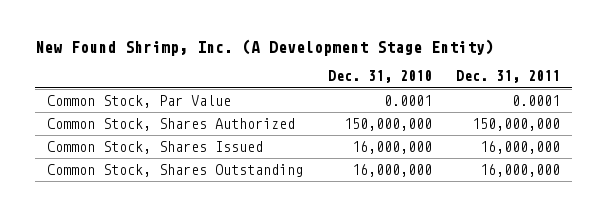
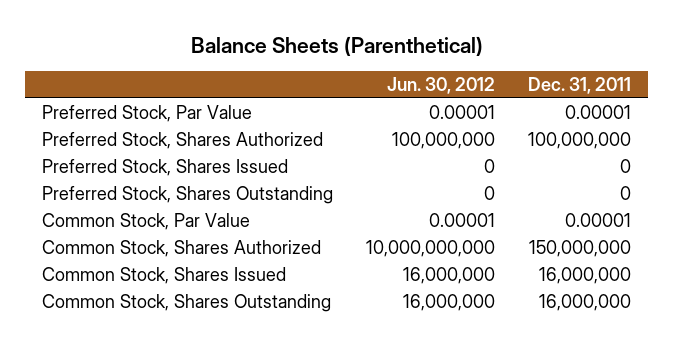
[35,38,495,56] New Found Shrimp, Inc. (A Development Stage Entity) -> [190,36,483,57] Balance Sheets (Parenthetical)
[327,70,432,84] Dec. 31, 2010 -> none
none -> [387,77,496,95] Jun. 30, 2012
none -> [41,104,252,122] Preferred Stock, Par Value
none -> [41,131,323,149] Preferred Stock, Shares Authorized
none -> [41,158,288,176] Preferred Stock, Shares Issued
none -> [41,185,333,204] Preferred Stock, Shares Outstanding
[511,94,560,106] 0.0001 -> [565,212,632,227] 0.00001

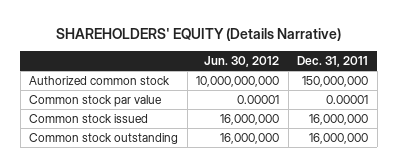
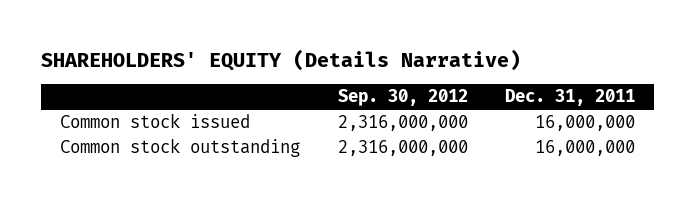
[204,56,280,68] Jun. 30, 2012 -> none
none -> [337,89,468,107] Sep. 30, 2012
[29,75,171,85] Authorized common stock -> none
[29,94,163,107] Common stock par value -> none

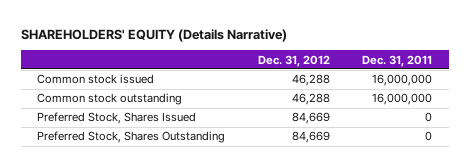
[337,89,468,107] Sep. 30, 2012 -> none
none -> [257,54,330,67] Dec. 31, 2012
none -> [37,112,197,125] Preferred Stock, Shares Issued
none -> [37,131,226,144] Preferred Stock, Shares Outstanding

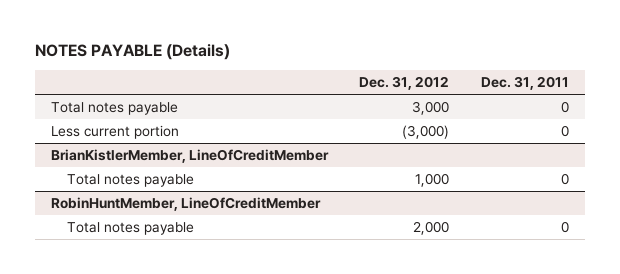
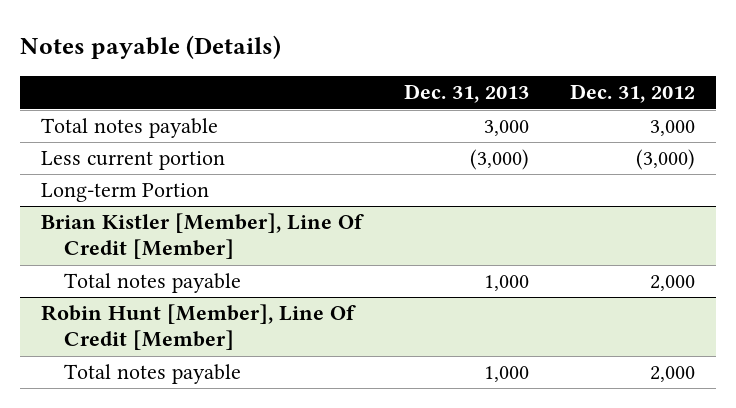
[34,44,230,61] NOTES PAYABLE (Details) -> [20,35,282,60] Notes payable (Details)
[481,75,570,90] Dec. 31, 2011 -> none
none -> [404,84,530,104] Dec. 31, 2013
[50,149,329,164] BrianKistlerMember, LineOfCreditMember -> none
[67,174,195,188] Total notes payable -> none
[50,197,321,212] RobinHuntMember, LineOfCreditMember -> none
none -> [40,183,209,203] Long-term Portion
none -> [40,213,364,260] Brian Kistler [Member], Line Of Credit [Member]
none -> [40,304,356,351] Robin Hunt [Member], Line Of Credit [Member]
none -> [63,364,241,385] Total notes payable

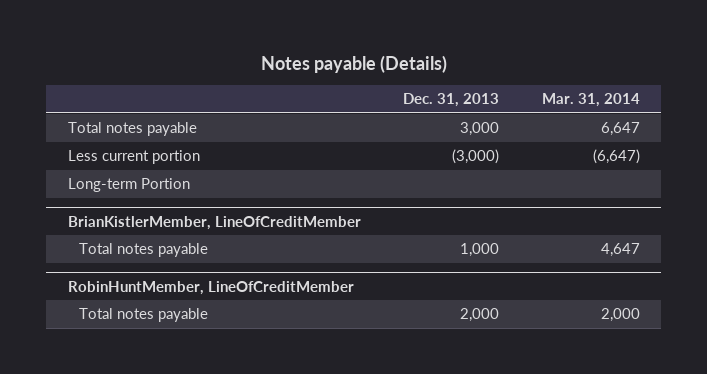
[570,84,696,104] Dec. 31, 2012 -> none
none -> [541,93,640,108] Mar. 31, 2014
[40,213,364,260] Brian Kistler [Member], Line Of Credit [Member] -> none
[63,273,241,294] Total notes payable -> none
[40,304,356,351] Robin Hunt [Member], Line Of Credit [Member] -> none
none -> [67,215,361,230] BrianKistlerMember, LineOfCreditMember
none -> [67,280,354,295] RobinHuntMember, LineOfCreditMember
none -> [79,308,209,323] Total notes payable

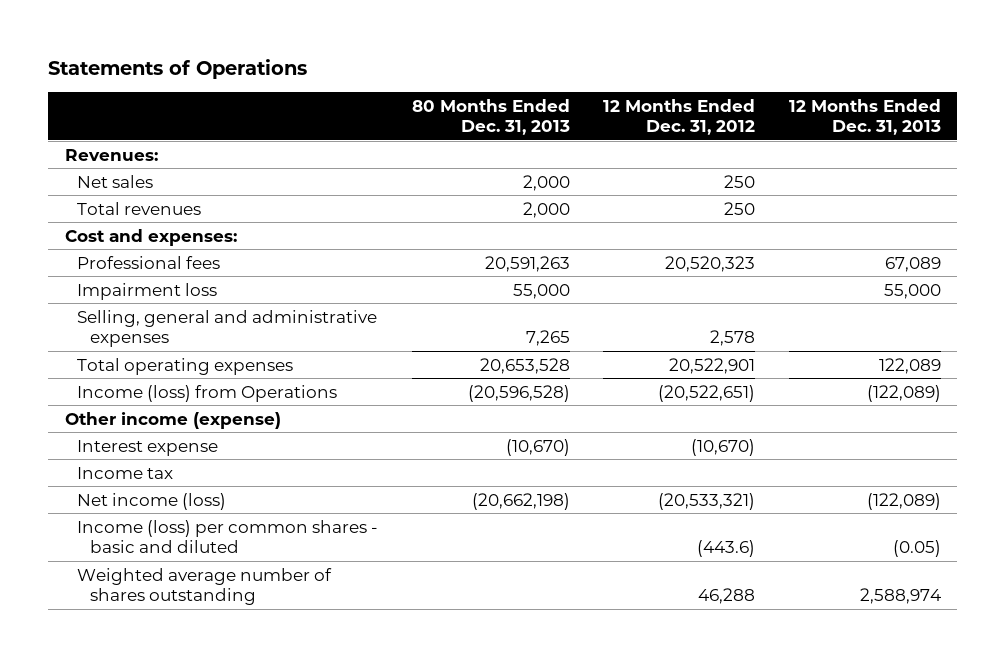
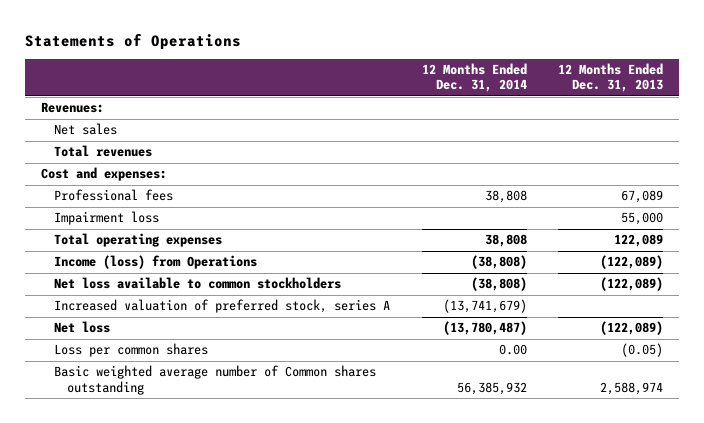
[411,98,570,135] 80 Months Ended Dec. 31, 2013 -> none
[603,98,756,135] 12 Months Ended Dec. 31, 2012 -> none
none -> [421,63,527,93] 12 Months Ended Dec. 31, 2014
[77,309,378,348] Selling, general and administrative expenses -> none
[64,411,281,429] Other income (expense) -> none
[77,439,219,456] Interest expense -> none
[77,466,174,479] Income tax -> none
none -> [53,277,341,290] Net loss available to common stockholders
none -> [53,299,390,314] Increased valuation of preferred stock, series A
[77,492,227,510] Net income (loss) -> [53,321,110,334] Net loss
[77,519,379,554] Income (loss) per common shares - basic and diluted -> [53,343,208,358] Loss per common shares
[77,567,333,606] Weighted average number of shares outstanding -> [53,365,376,395] Basic weighted average number of Common shares outstanding

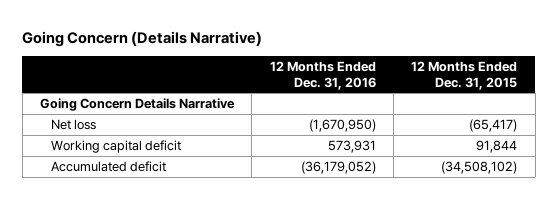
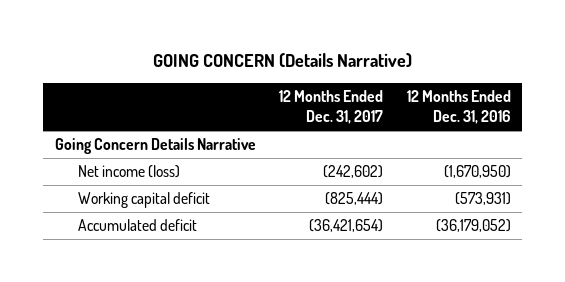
[22,30,263,47] Going Concern (Details Narrative) -> [152,53,412,69] GOING CONCERN (Details Narrative)
[411,60,518,90] 12 Months Ended Dec. 31, 2015 -> none
none -> [279,90,384,125] 12 Months Ended Dec. 31, 2017
[51,119,97,131] Net loss -> [78,165,181,179] Net income (loss)
[327,140,376,154] 573,931 -> [454,192,511,206] (573,931)

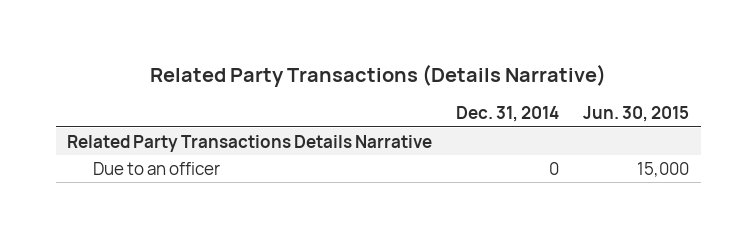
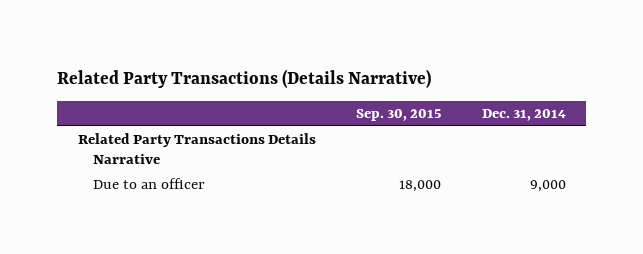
[582,106,689,123] Jun. 30, 2015 -> none
none -> [356,109,442,122] Sep. 30, 2015
[549,161,560,175] 0 -> [529,180,566,193] 9,000

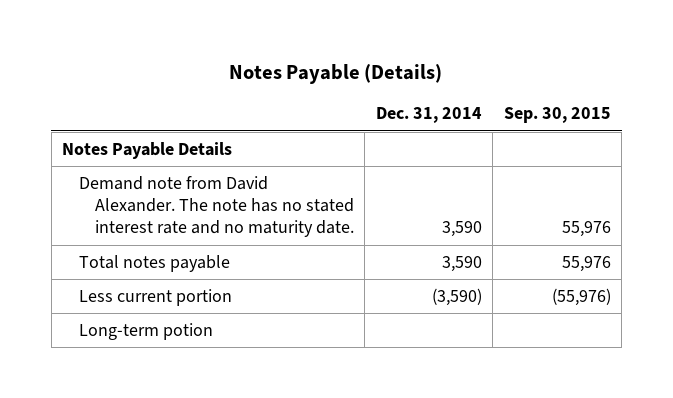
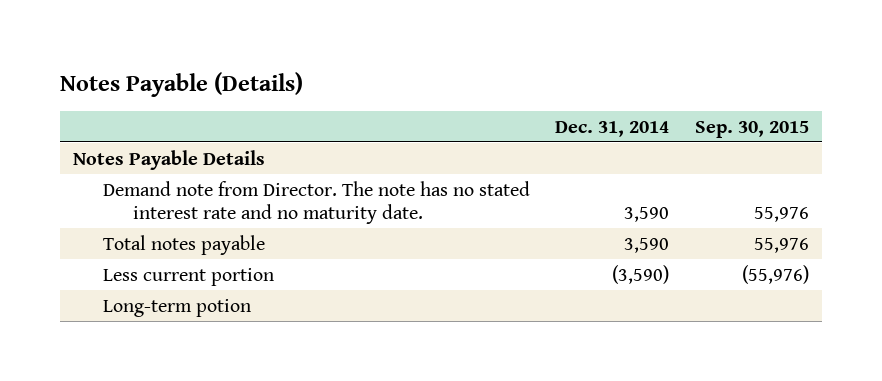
[78,175,354,238] Demand note from David Alexander. The note has no stated interest rate and no maturity date. -> [102,180,530,225] Demand note from Director. The note has no stated interest rate and no maturity date.

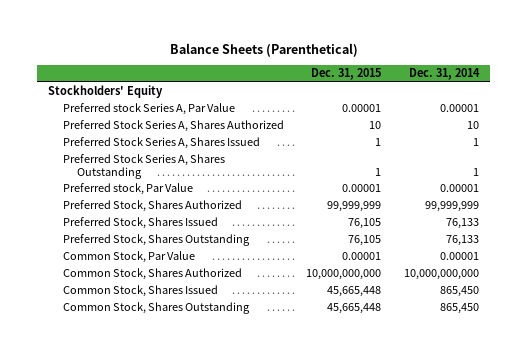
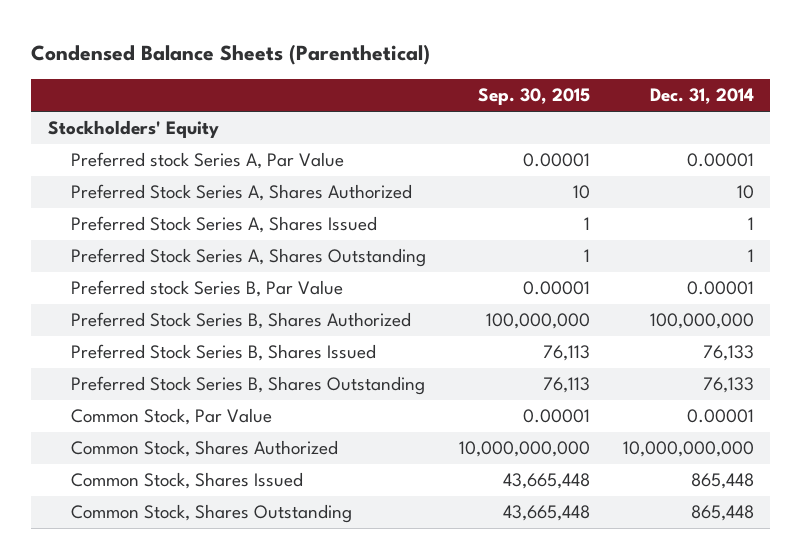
[169,43,358,58] Balance Sheets (Parenthetical) -> [31,44,431,66] Condensed Balance Sheets (Parenthetical)
[311,68,382,81] Dec. 31, 2015 -> none
none -> [477,88,590,106] Sep. 30, 2015
[62,183,193,196] Preferred stock, Par Value -> [70,280,343,298] Preferred stock Series B, Par Value
[62,200,242,213] Preferred Stock, Shares Authorized -> [70,312,411,330] Preferred Stock Series B, Shares Authorized
[424,201,479,213] 99,999,999 -> [649,313,754,330] 100,000,000
[62,217,218,230] Preferred Stock, Shares Issued -> [70,344,376,362] Preferred Stock Series B, Shares Issued
[62,234,250,247] Preferred Stock, Shares Outstanding -> [70,376,425,396] Preferred Stock Series B, Shares Outstanding
[439,286,479,298] 865,450 -> [690,473,754,490] 865,448
[439,303,479,315] 865,450 -> [690,505,754,522] 865,448

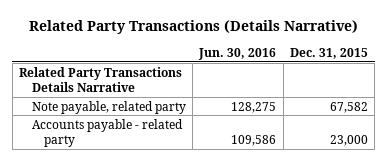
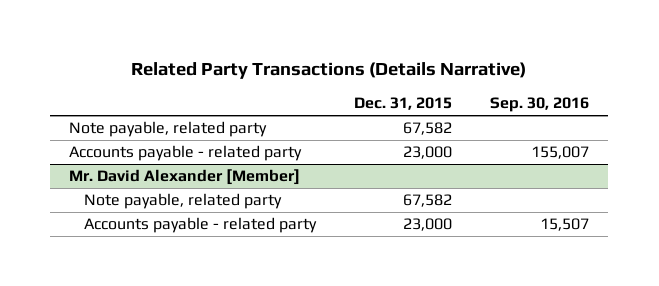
[198,48,277,61] Jun. 30, 2016 -> none
none -> [490,97,590,113] Sep. 30, 2016
[19,66,183,92] Related Party Transactions Details Narrative -> none
none -> [69,169,301,186] Mr. David Alexander [Member]
none -> [84,193,283,210] Note payable, related party
none -> [84,217,318,234] Accounts payable - related party

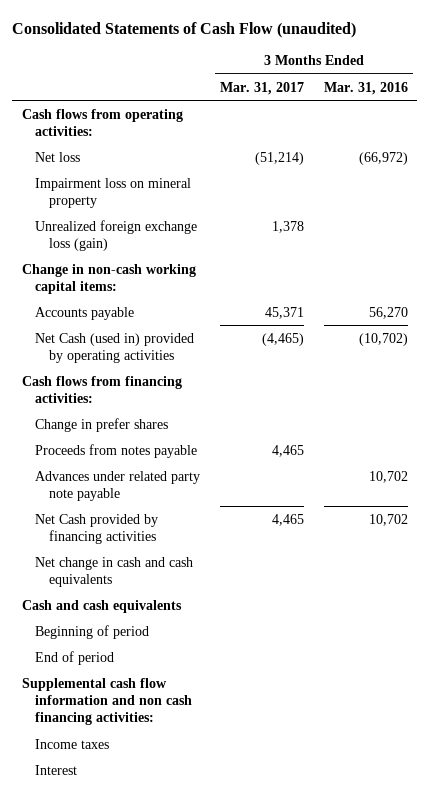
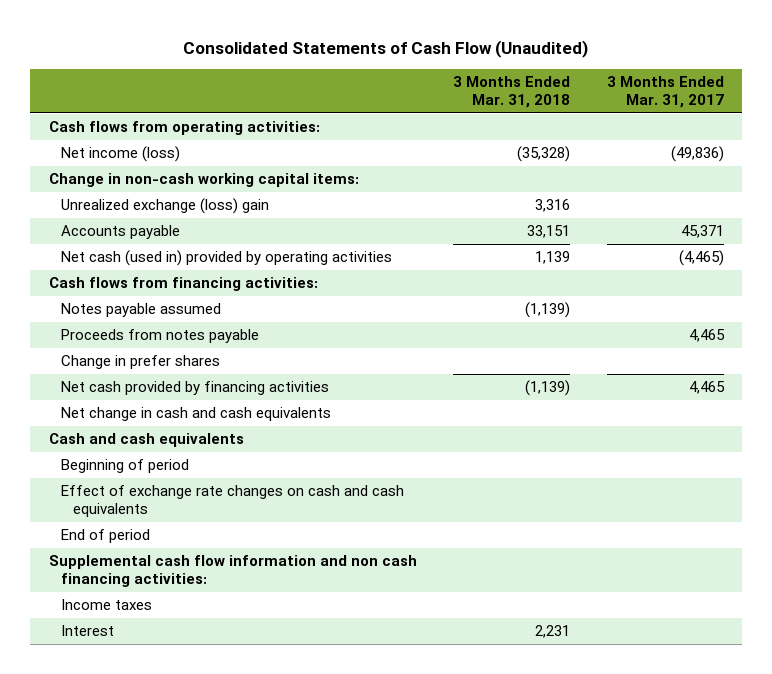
[12,21,357,38] Consolidated Statements of Cash Flow (unaudited) -> [183,39,589,58] Consolidated Statements of Cash Flow (Unaudited)
[323,81,408,95] Mar. 31, 2016 -> none
none -> [453,75,571,108] 3 Months Ended Mar. 31, 2018
[35,177,192,208] Impairment loss on mineral property -> none
[35,219,198,251] Unrealized foreign exchange loss (gain) -> none
[35,151,81,162] Net loss -> [60,146,180,163] Net income (loss)
[255,151,305,165] (51,214) -> [670,146,724,163] (49,836)
none -> [60,198,269,215] Unrealized exchange (loss) gain
[35,332,195,363] Net Cash (used in) provided by operating activities -> [60,250,392,267] Net cash (used in) provided by operating activities
none -> [60,303,221,318] Notes payable assumed
[35,470,201,501] Advances under related party note payable -> none
[35,417,169,432] Change in prefer shares -> [60,355,220,370] Change in prefer shares
[35,513,159,544] Net Cash provided by financing activities -> [60,381,329,396] Net cash provided by financing activities
none -> [60,485,404,518] Effect of exchange rate changes on cash and cash equivalents

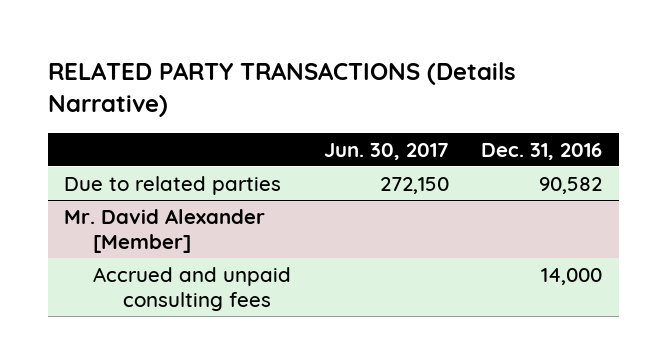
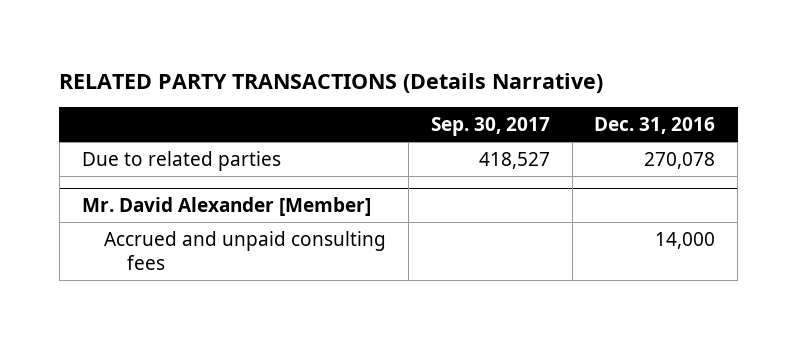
[323,142,449,160] Jun. 30, 2017 -> none
none -> [430,117,550,137] Sep. 30, 2017
[539,176,603,194] 90,582 -> [644,151,716,169] 270,078

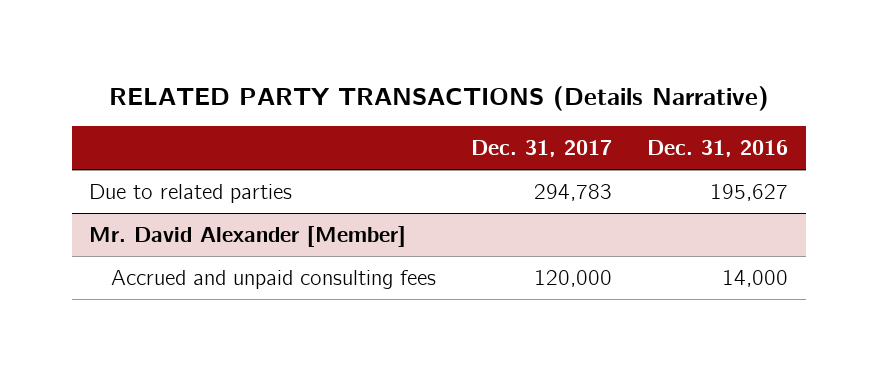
[430,117,550,137] Sep. 30, 2017 -> none
none -> [471,140,613,158] Dec. 31, 2017
[644,151,716,169] 270,078 -> [710,183,789,201] 195,627

